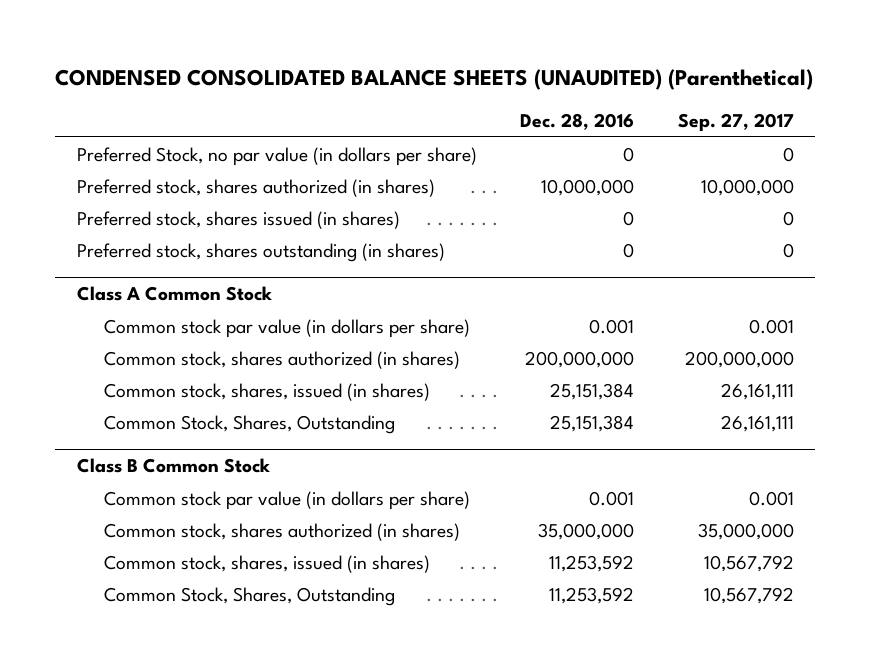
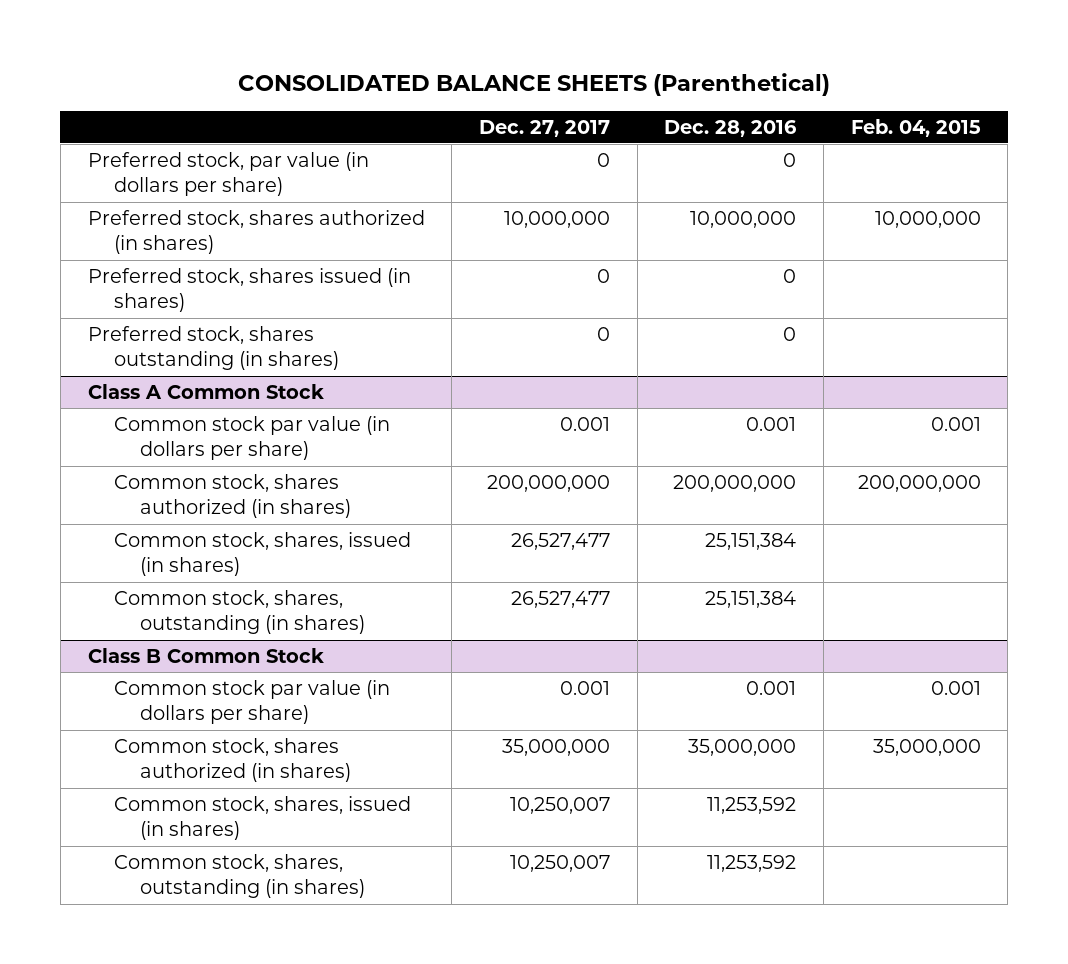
[54,69,813,91] CONDENSED CONSOLIDATED BALANCE SHEETS (UNAUDITED) (Parenthetical) -> [238,73,831,97] CONSOLIDATED BALANCE SHEETS (Parenthetical)
[677,113,794,133] Sep. 27, 2017 -> none
none -> [479,119,611,137] Dec. 27, 2017
none -> [850,118,981,137] Feb. 04, 2015
[76,146,477,166] Preferred Stock, no par value (in dollars per share) -> [87,151,369,197] Preferred stock, par value (in dollars per share)
[103,414,395,434] Common Stock, Shares, Outstanding -> [113,589,366,635] Common stock, shares, outstanding (in shares)
[103,586,395,606] Common Stock, Shares, Outstanding -> [113,853,366,899] Common stock, shares, outstanding (in shares)

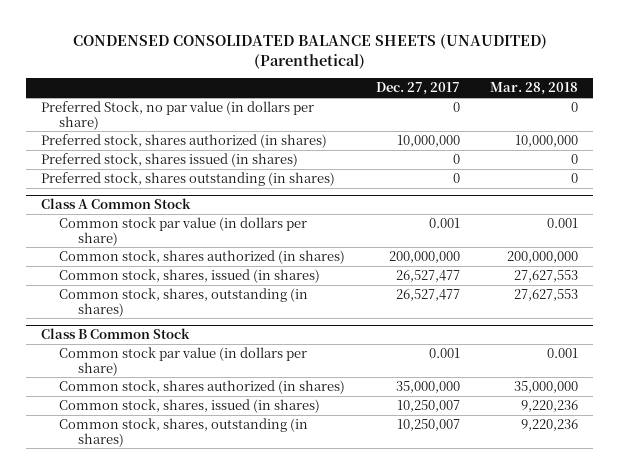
[238,73,831,97] CONSOLIDATED BALANCE SHEETS (Parenthetical) -> [72,33,547,69] CONDENSED CONSOLIDATED BALANCE SHEETS (UNAUDITED) (Parenthetical)
[664,119,798,137] Dec. 28, 2016 -> none
[850,118,981,137] Feb. 04, 2015 -> none
none -> [490,82,579,96] Mar. 28, 2018
[87,151,369,197] Preferred stock, par value (in dollars per share) -> [41,101,315,130] Preferred Stock, no par value (in dollars per share)

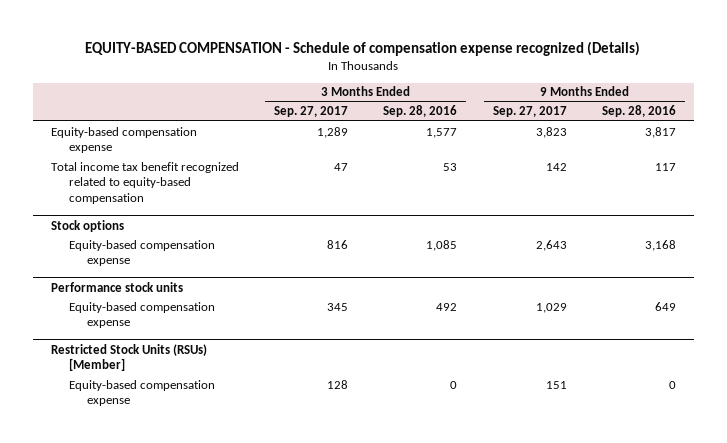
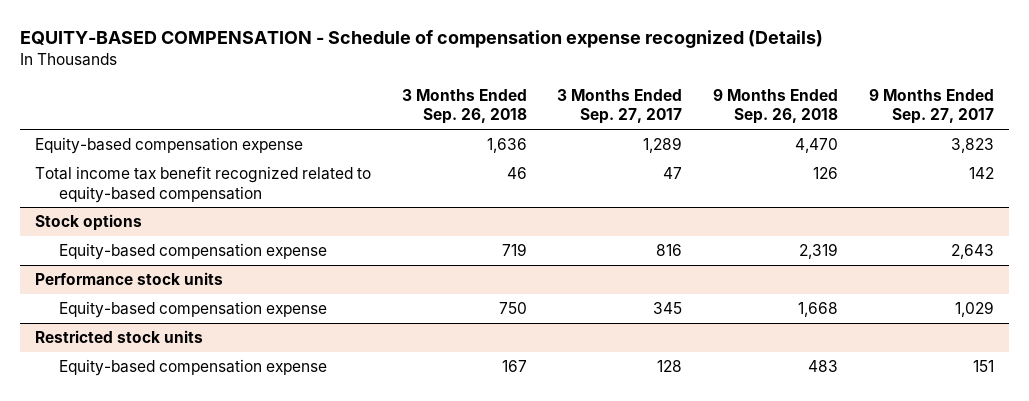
[383,105,458,118] Sep. 28, 2016 -> none
[602,105,677,118] Sep. 28, 2016 -> none
none -> [401,88,527,125] 3 Months Ended Sep. 26, 2018
none -> [713,88,839,125] 9 Months Ended Sep. 26, 2018
[50,343,207,372] Restricted Stock Units (RSUs) [Member] -> [35,330,204,344] Restricted stock units

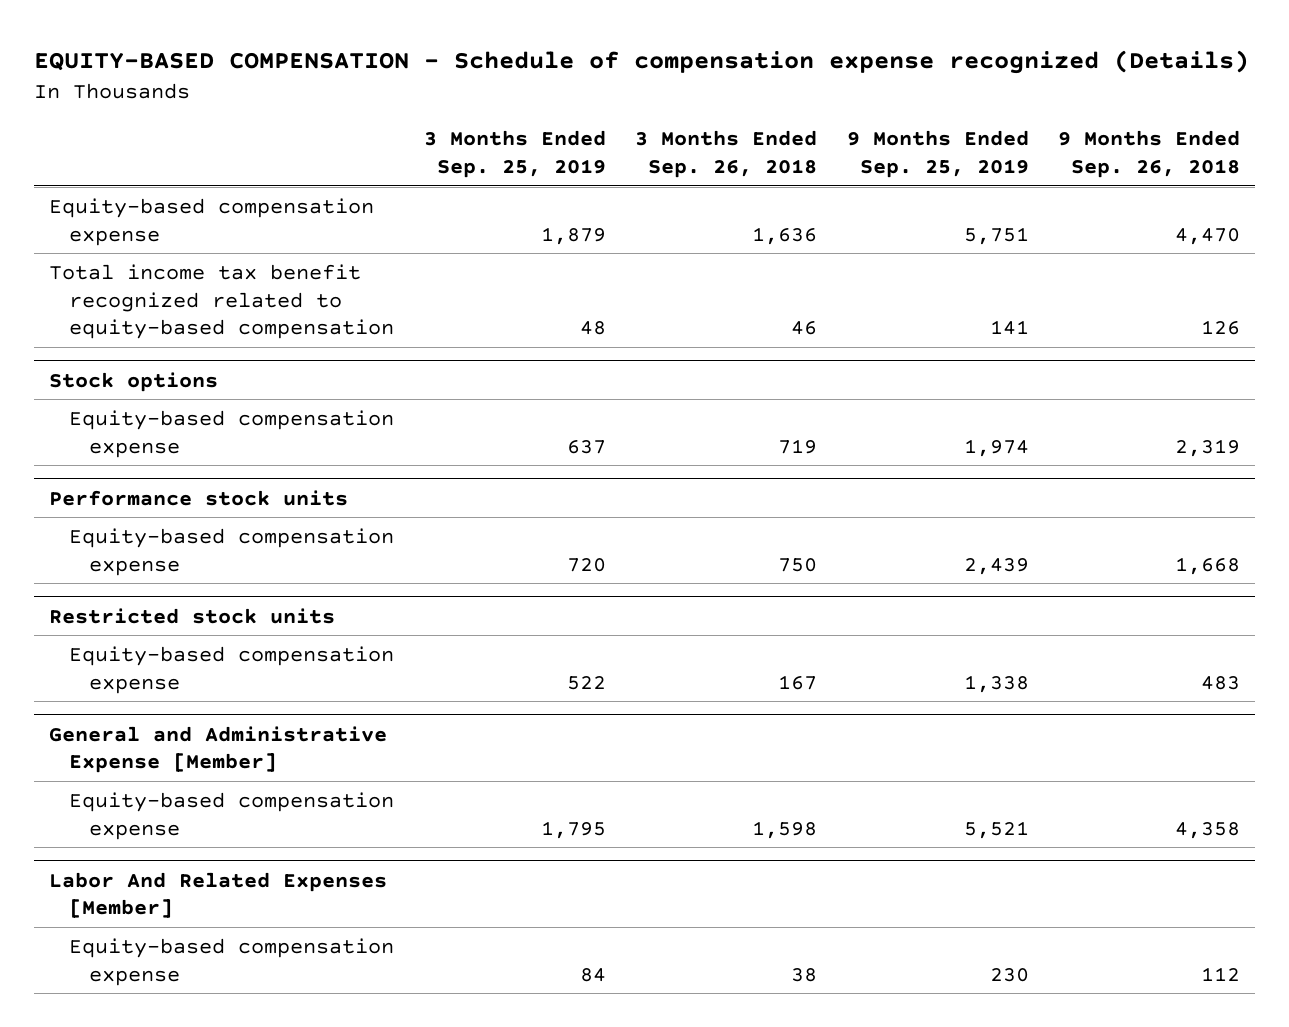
[557,88,683,125] 3 Months Ended Sep. 27, 2017 -> none
[868,88,994,125] 9 Months Ended Sep. 27, 2017 -> none
none -> [423,130,606,179] 3 Months Ended Sep. 25, 2019
none -> [846,130,1029,179] 9 Months Ended Sep. 25, 2019
none -> [48,725,387,774] General and Administrative Expense [Member]
none -> [68,791,394,840] Equity-based compensation expense
none -> [48,871,387,919] Labor And Related Expenses [Member]
none -> [68,937,394,986] Equity-based compensation expense

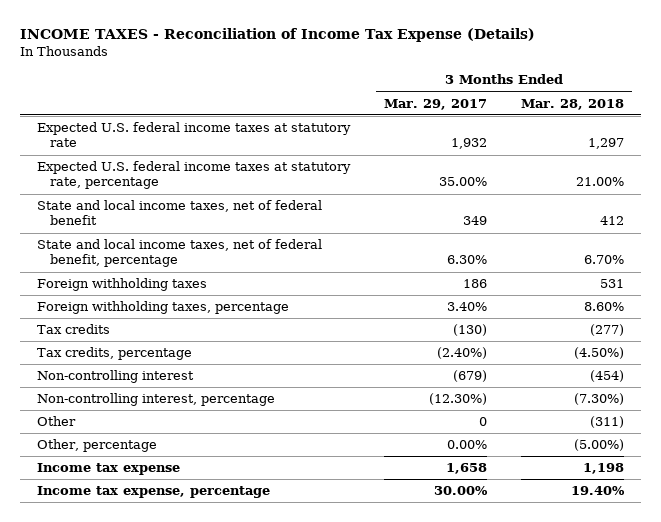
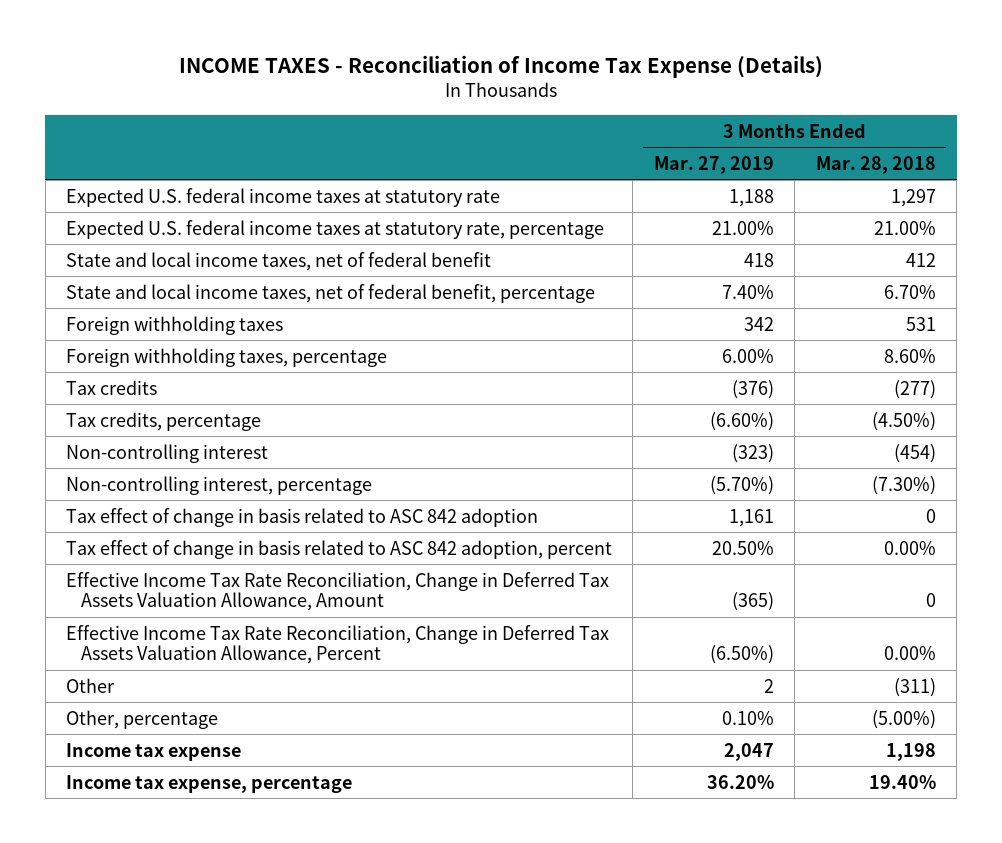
[384,98,488,110] Mar. 29, 2017 -> none
none -> [653,155,774,174] Mar. 27, 2019
none -> [66,507,539,527] Tax effect of change in basis related to ASC 842 adoption
none -> [66,539,613,559] Tax effect of change in basis related to ASC 842 adoption, percent
none -> [66,571,610,612] Effective Income Tax Rate Reconciliation, Change in Deferred Tax Assets Valuation Allowance, Amount
none -> [66,624,610,665] Effective Income Tax Rate Reconciliation, Change in Deferred Tax Assets Valuation Allowance, Percent

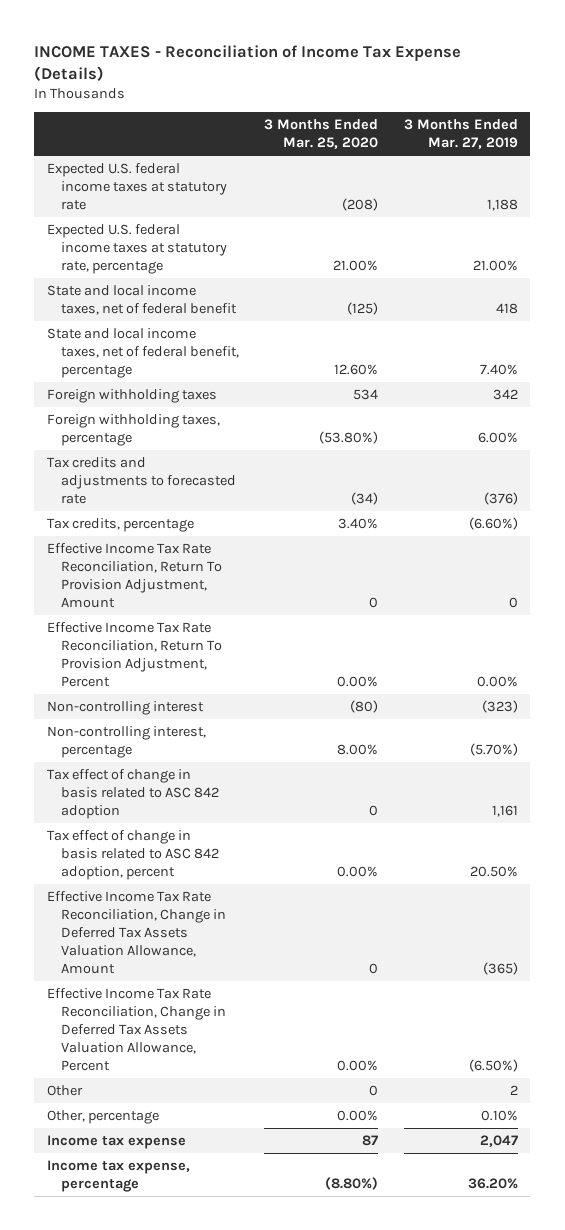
[815,155,936,174] Mar. 28, 2018 -> none
none -> [264,119,379,150] 3 Months Ended Mar. 25, 2020
[66,379,158,395] Tax credits -> [46,456,236,505] Tax credits and adjustments to forecasted rate
none -> [46,542,222,609] Effective Income Tax Rate Reconciliation, Return To Provision Adjustment, Amount
none -> [46,621,222,688] Effective Income Tax Rate Reconciliation, Return To Provision Adjustment, Percent

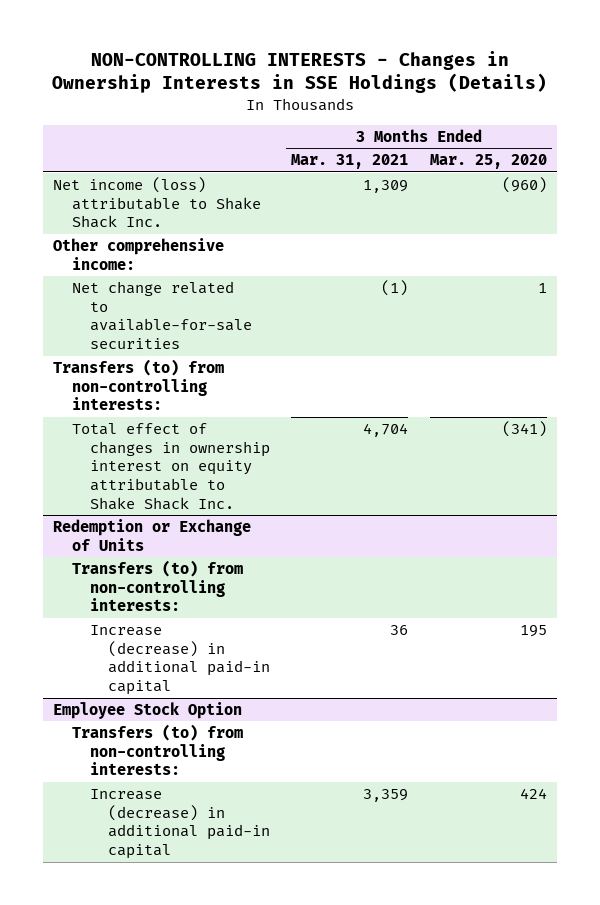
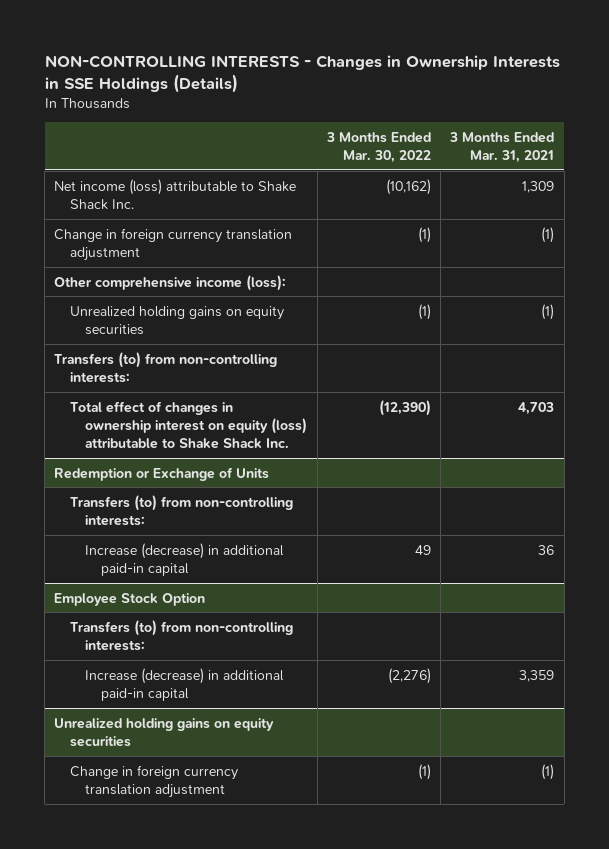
[429,154,547,170] Mar. 25, 2020 -> none
none -> [325,131,431,163] 3 Months Ended Mar. 30, 2022
none -> [54,227,293,261] Change in foreign currency translation adjustment
[53,237,225,270] Other comprehensive income: -> [54,274,287,291] Other comprehensive income (loss):
[71,280,252,350] Net change related to available-for-sale securities -> [69,305,284,335] Unrealized holding gains on equity securities
[71,422,270,510] Total effect of changes in ownership interest on equity attributable to Shake Shack Inc. -> [69,400,308,449] Total effect of changes in ownership interest on equity (loss) attributable to Shake Shack Inc.
[363,422,409,437] 4,704 -> [518,401,555,415] 4,703
none -> [54,717,275,747] Unrealized holding gains on equity securities
none -> [69,764,238,798] Change in foreign currency translation adjustment

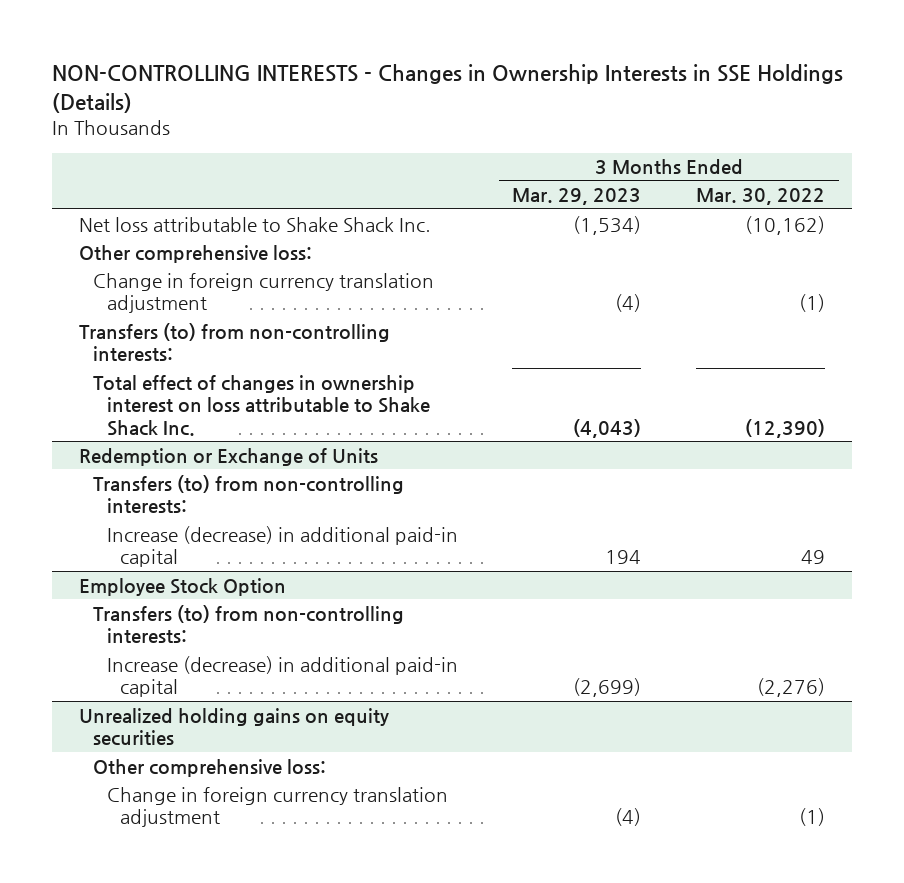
[449,131,555,163] 3 Months Ended Mar. 31, 2021 -> none
none -> [512,188,642,206] Mar. 29, 2023
[54,178,297,210] Net income (loss) attributable to Shake Shack Inc. -> [79,216,432,232] Net loss attributable to Shake Shack Inc.
none -> [79,244,313,263] Other comprehensive loss:
[54,274,287,291] Other comprehensive income (loss): -> none
[69,305,284,335] Unrealized holding gains on equity securities -> none
[69,400,308,449] Total effect of changes in ownership interest on equity (loss) attributable to Shake Shack Inc. -> [92,374,430,436] Total effect of changes in ownership interest on loss attributable to Shake Shack Inc.
none -> [92,758,326,777] Other comprehensive loss:

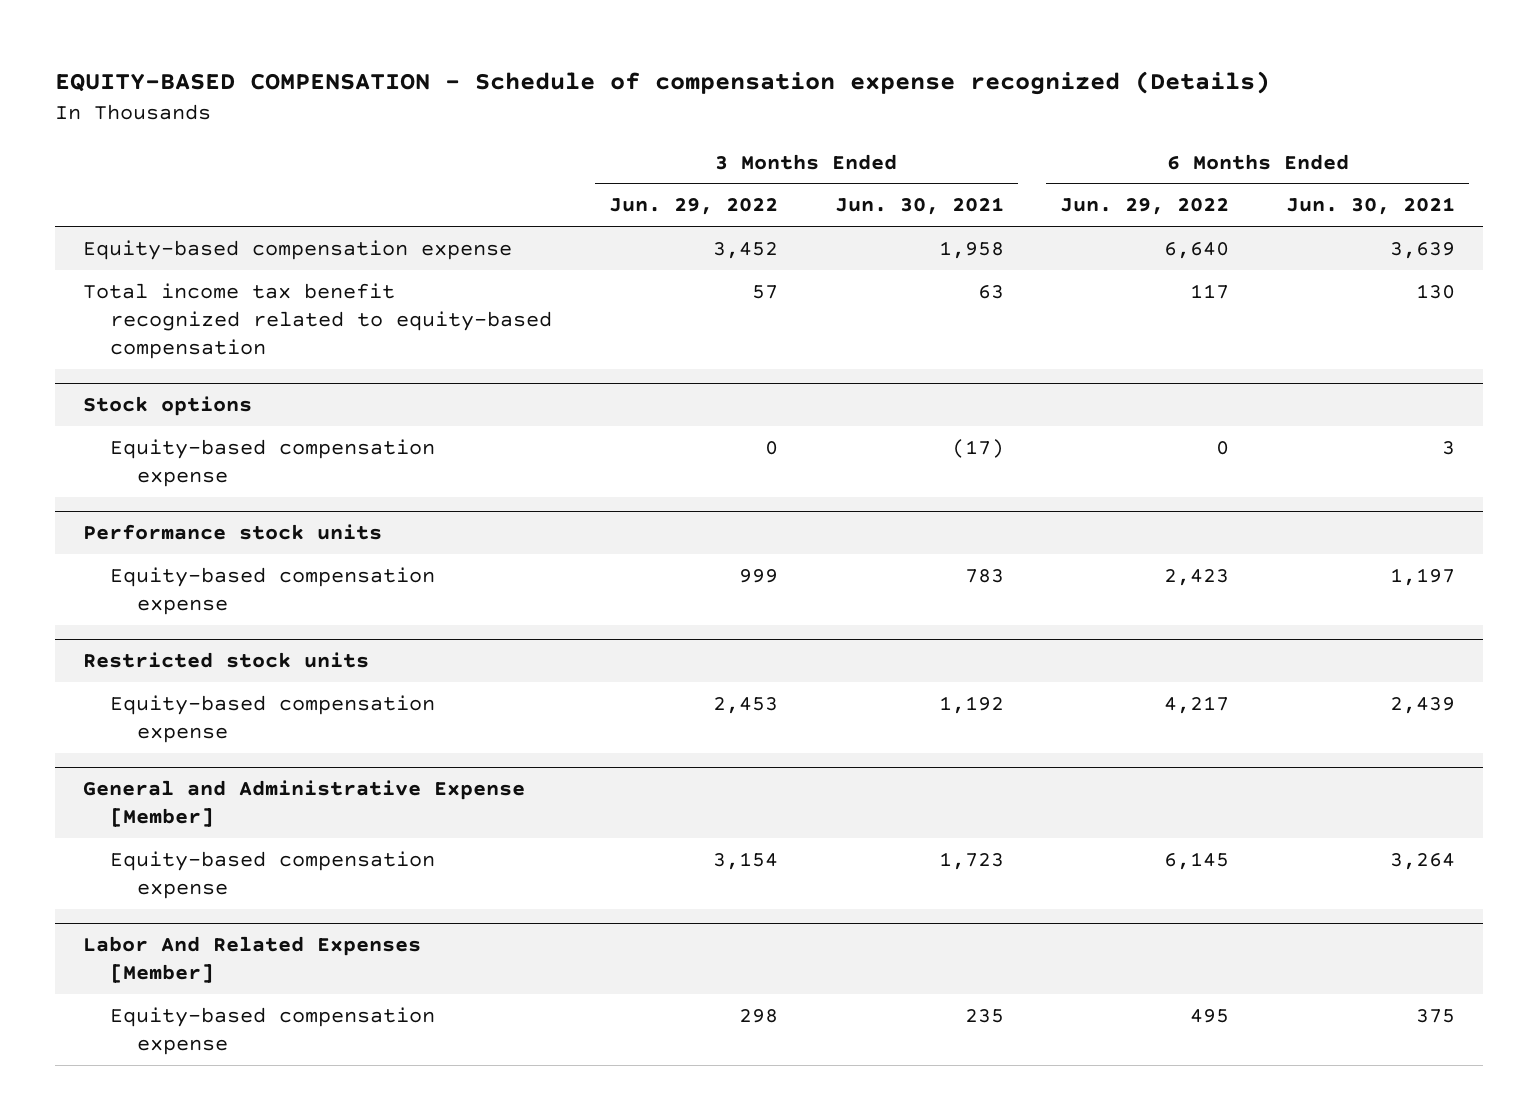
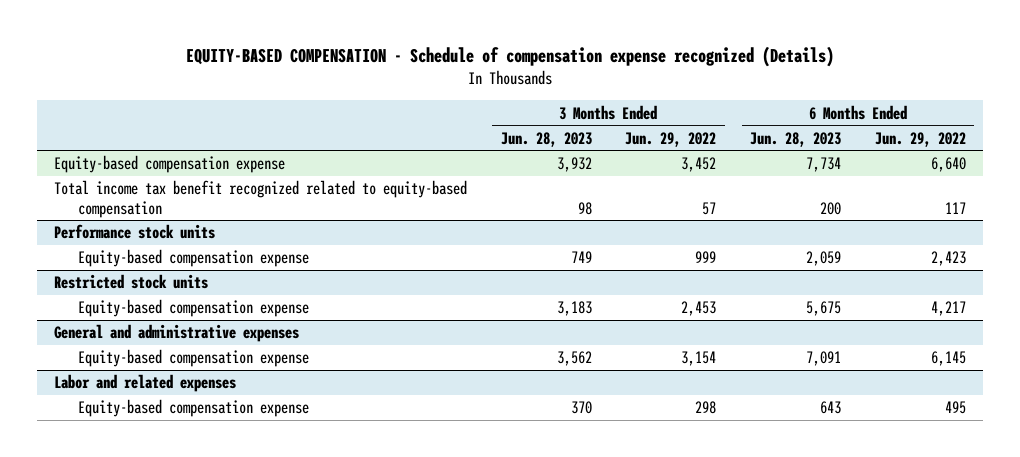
[834,197,1004,216] Jun. 30, 2021 -> none
[1286,197,1456,216] Jun. 30, 2021 -> none
none -> [500,131,592,147] Jun. 28, 2023
none -> [750,131,842,147] Jun. 28, 2023
[83,395,253,416] Stock options -> none
[110,438,436,488] Equity-based compensation expense -> none
[83,779,526,828] General and Administrative Expense [Member] -> [53,324,299,343] General and administrative expenses
[83,935,422,984] Labor And Related Expenses [Member] -> [53,374,236,393] Labor and related expenses

